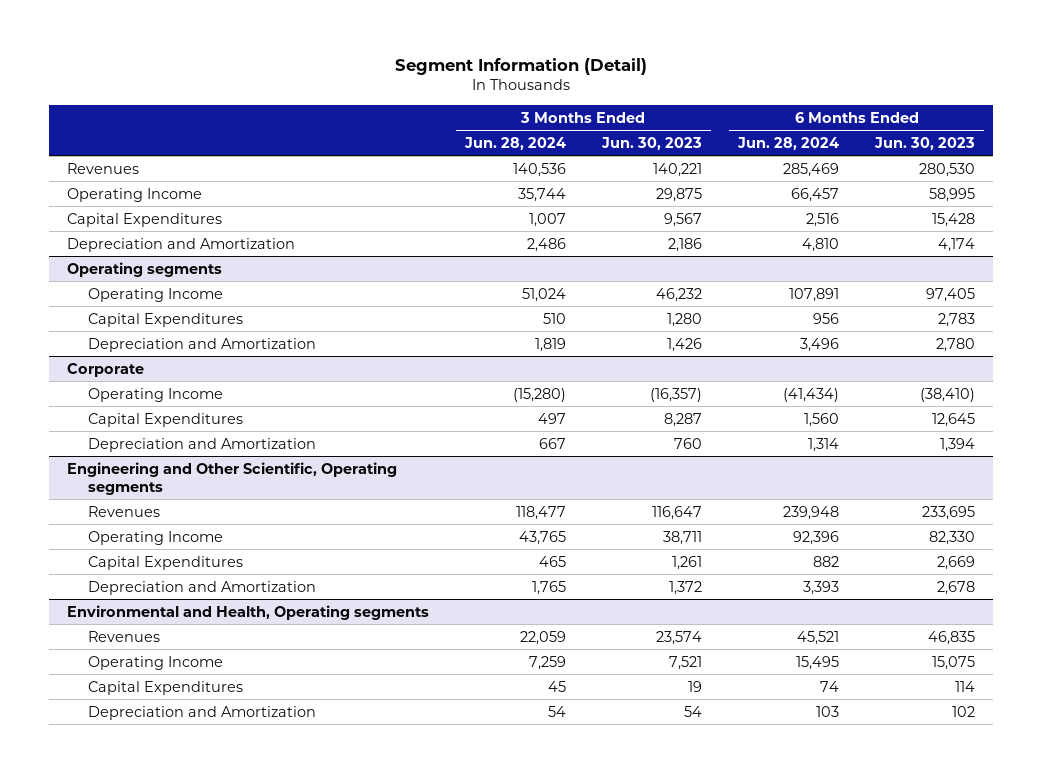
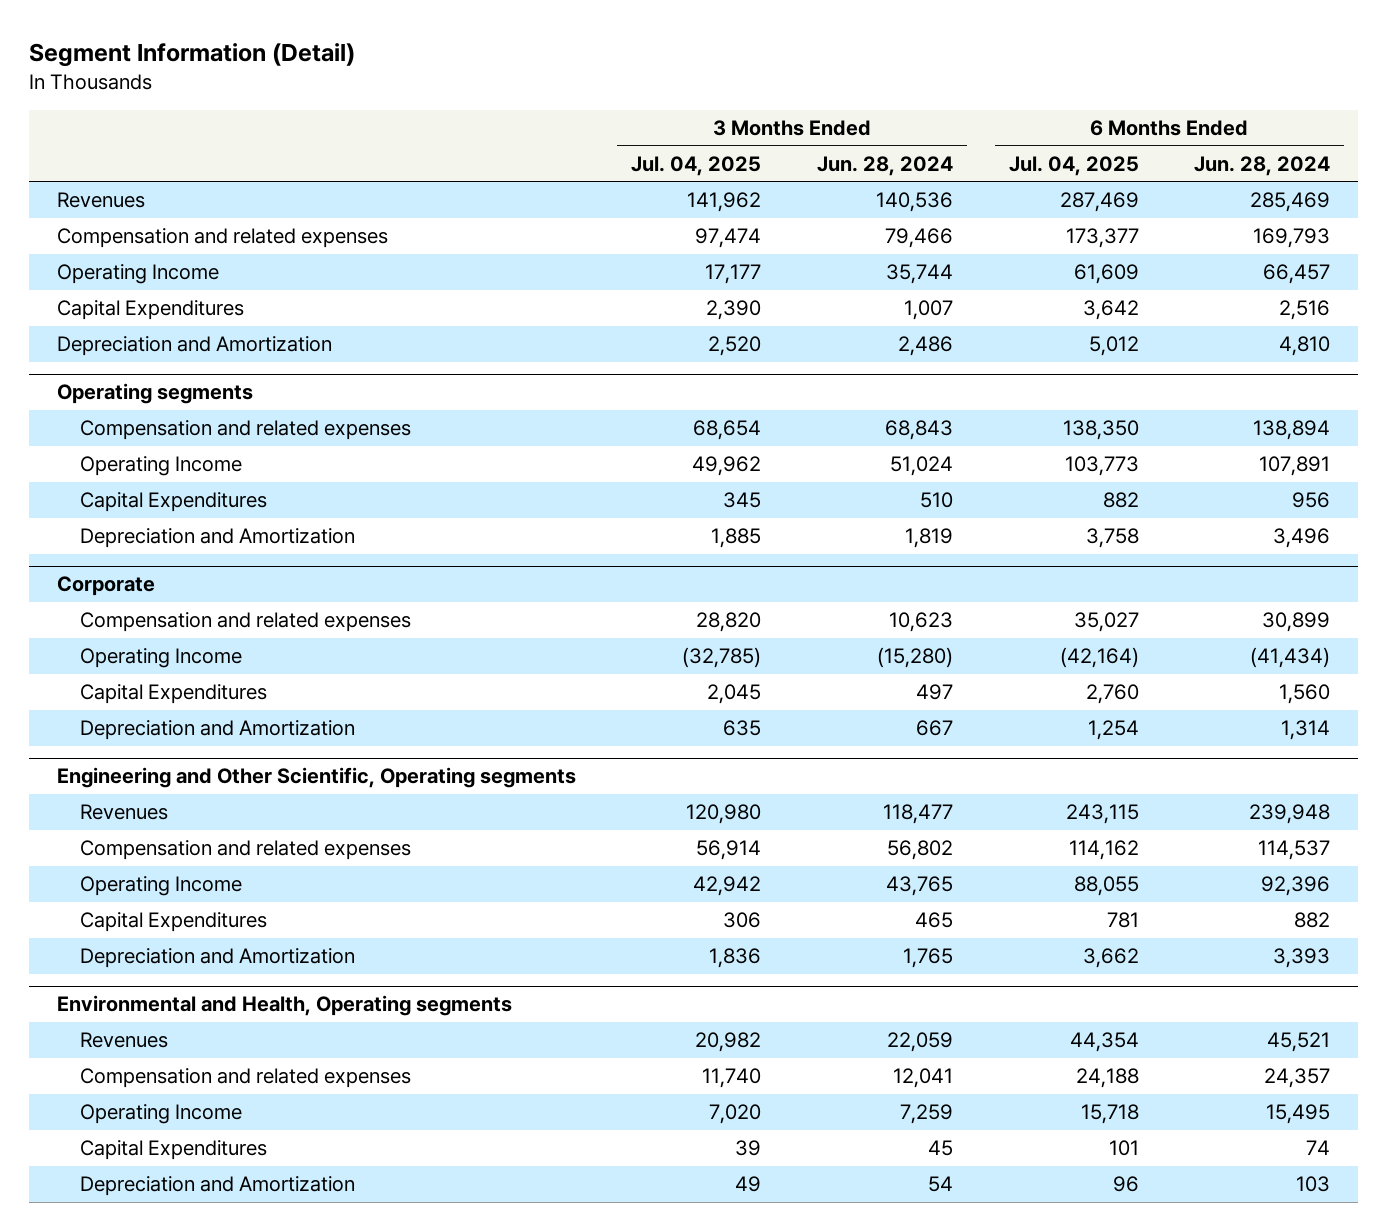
[600,136,702,150] Jun. 30, 2023 -> none
[874,136,976,150] Jun. 30, 2023 -> none
none -> [631,155,762,176] Jul. 04, 2025
none -> [1008,155,1139,176] Jul. 04, 2025
none -> [56,228,388,249] Compensation and related expenses
none -> [79,420,411,441] Compensation and related expenses
none -> [79,612,411,633] Compensation and related expenses
none -> [79,840,411,861] Compensation and related expenses
none -> [79,1068,411,1089] Compensation and related expenses

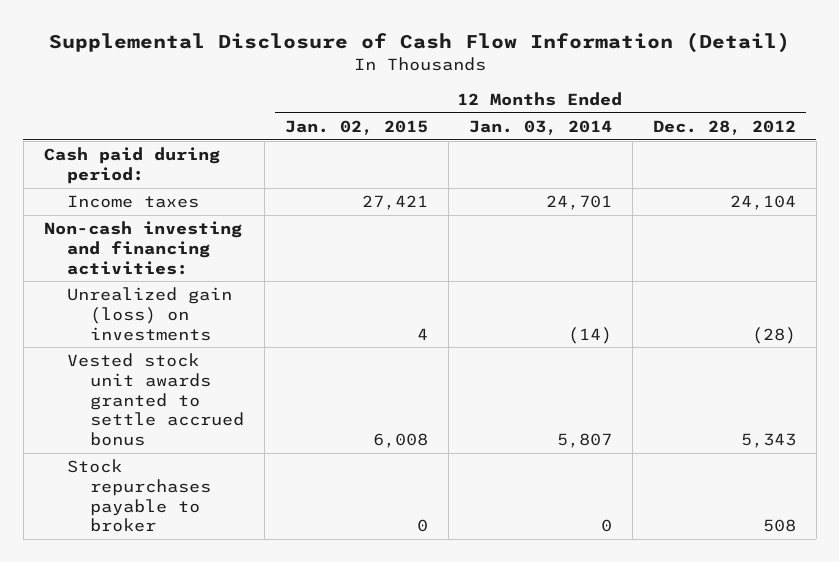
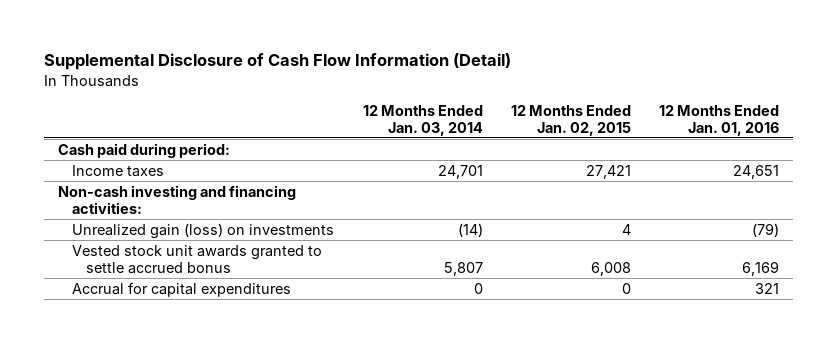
[652,119,796,135] Dec. 28, 2012 -> none
none -> [659,104,780,136] 12 Months Ended Jan. 01, 2016
[66,459,212,533] Stock repurchases payable to broker -> none
none -> [72,281,292,297] Accrual for capital expenditures

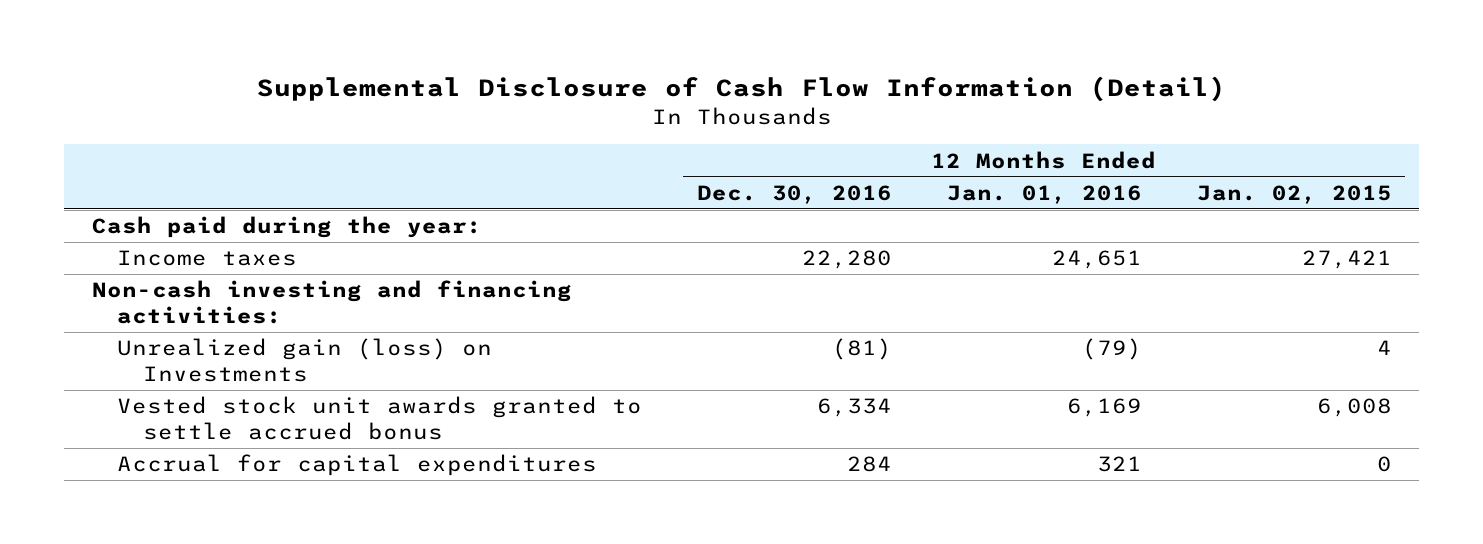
[362,104,483,136] 12 Months Ended Jan. 03, 2014 -> none
none -> [697,184,893,204] Dec. 30, 2016
[58,142,231,158] Cash paid during period: -> [91,216,482,239] Cash paid during the year:
[72,222,335,239] Unrealized gain (loss) on investments -> [117,338,493,382] Unrealized gain (loss) on Investments

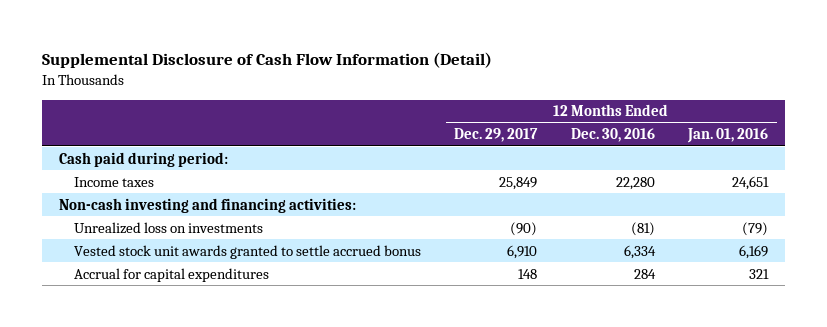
[1196,184,1392,204] Jan. 02, 2015 -> none
none -> [454,128,539,143] Dec. 29, 2017
[91,216,482,239] Cash paid during the year: -> [58,151,228,167] Cash paid during period:
[117,338,493,382] Unrealized gain (loss) on Investments -> [74,221,264,234] Unrealized loss on investments

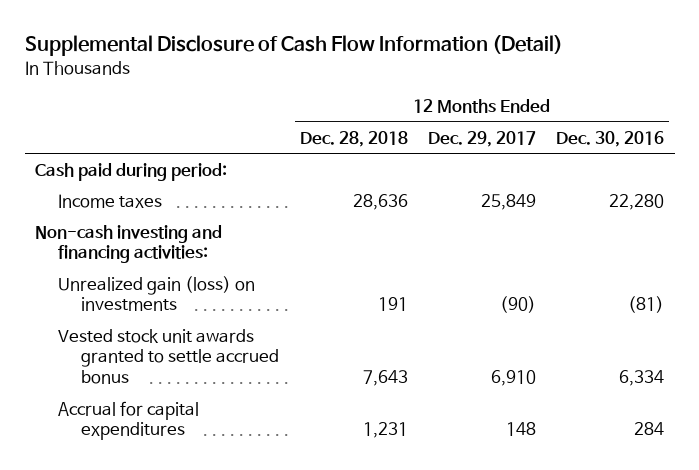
[687,128,769,144] Jan. 01, 2016 -> none
none -> [299,130,408,147] Dec. 28, 2018
[74,221,264,234] Unrealized loss on investments -> [58,275,256,312] Unrealized gain (loss) on investments

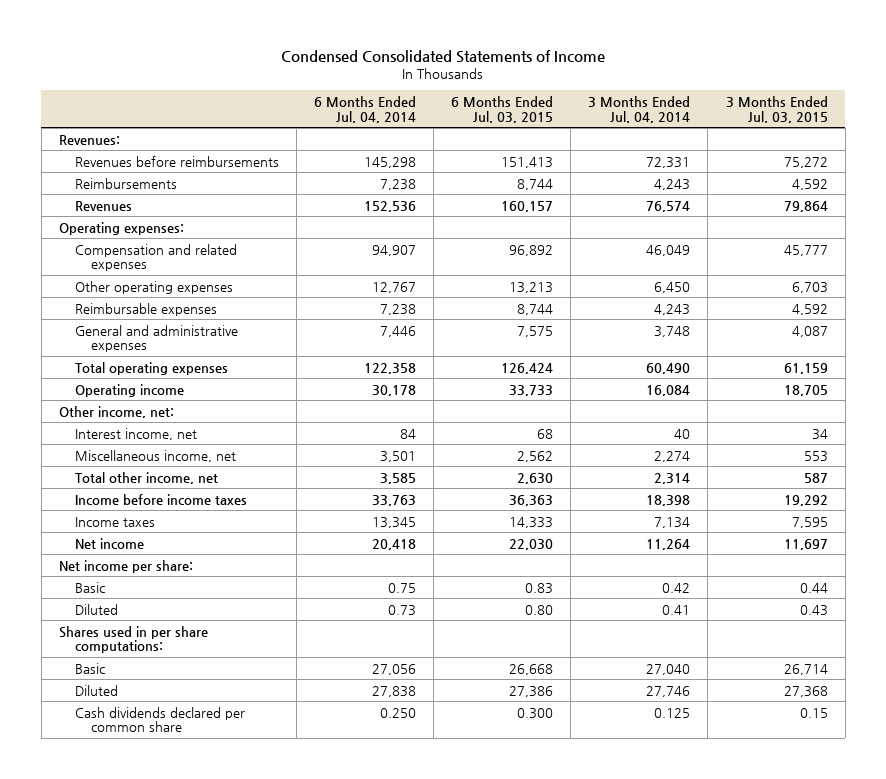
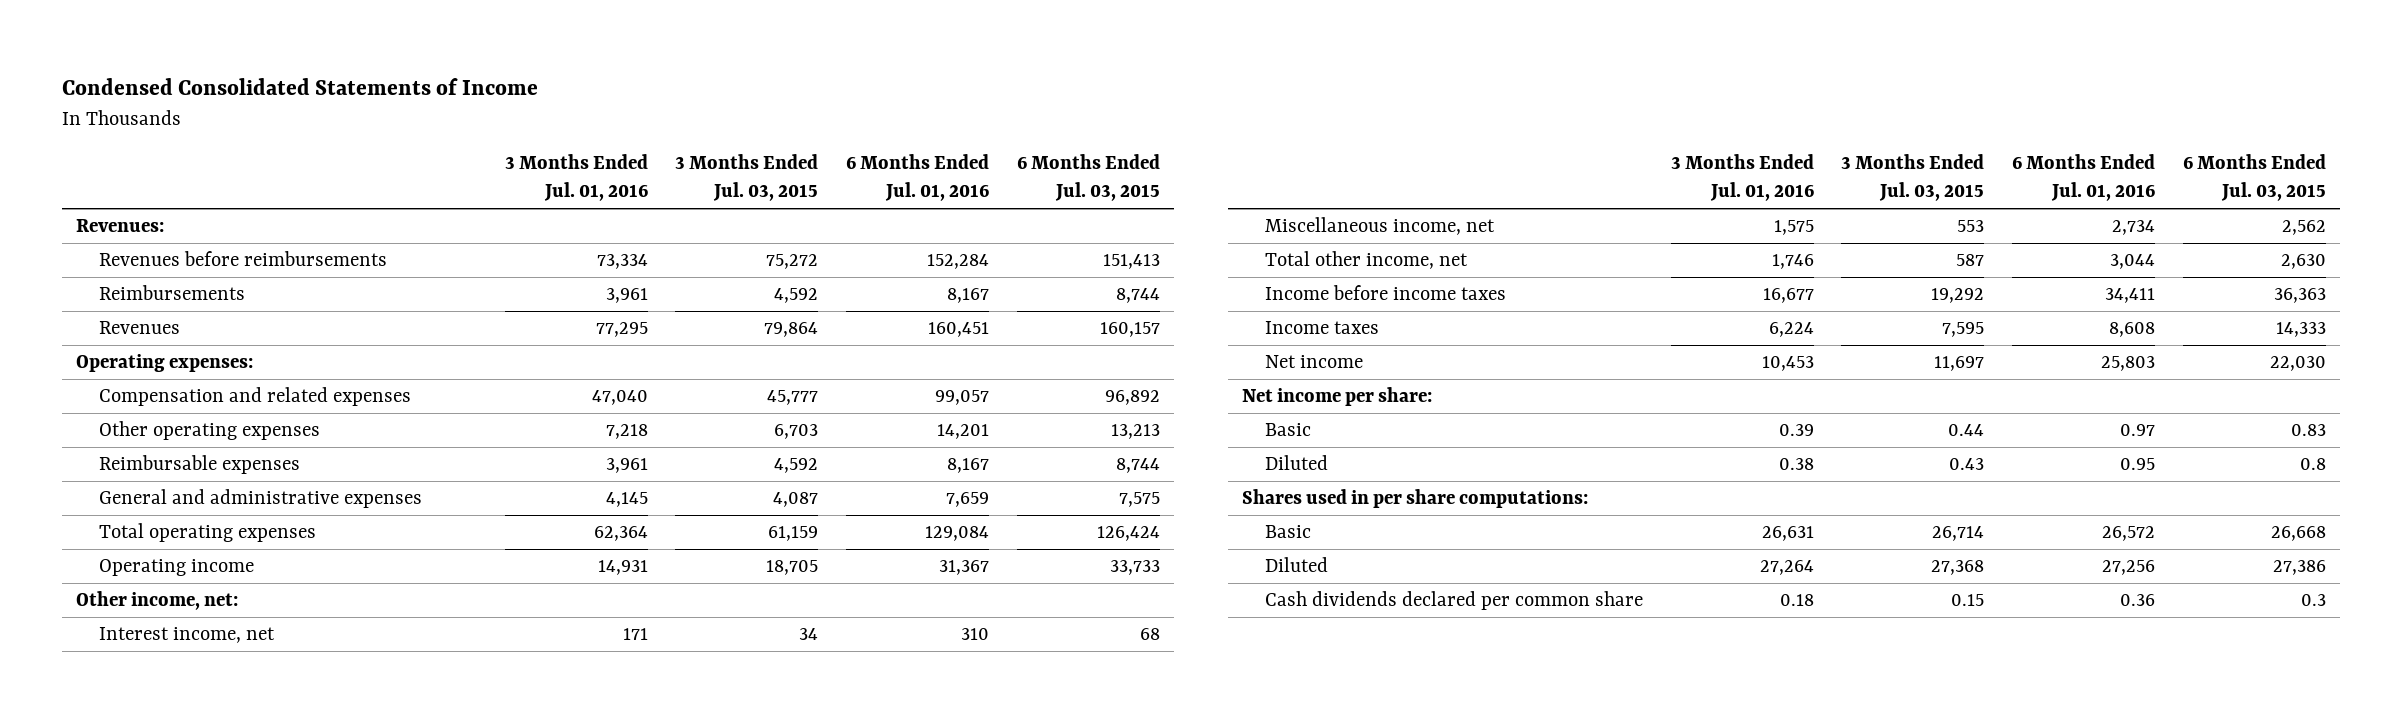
[313,95,416,123] 6 Months Ended Jul. 04, 2014 -> none
[588,95,691,123] 3 Months Ended Jul. 04, 2014 -> none
none -> [504,154,648,202] 3 Months Ended Jul. 01, 2016
none -> [846,154,990,202] 6 Months Ended Jul. 01, 2016
[525,604,554,615] 0.80 -> [2299,458,2326,471] 0.8
[517,707,554,719] 0.300 -> [2300,594,2326,607] 0.3

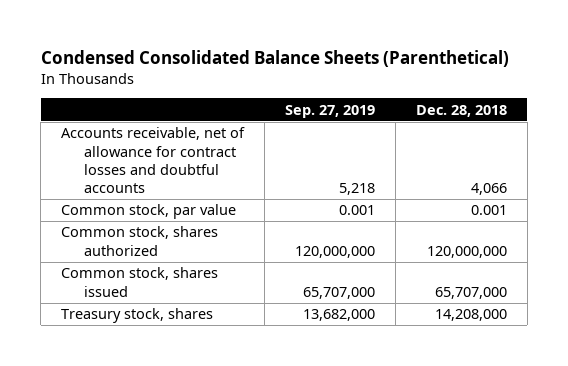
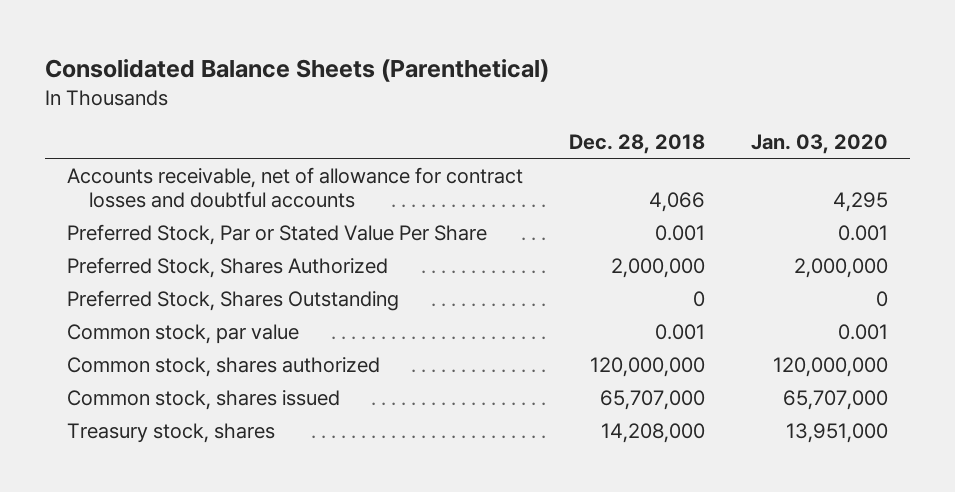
[40,49,509,67] Condensed Consolidated Balance Sheets (Parenthetical) -> [44,58,549,82] Consolidated Balance Sheets (Parenthetical)
[285,104,376,118] Sep. 27, 2019 -> none
none -> [750,133,888,154] Jan. 03, 2020
none -> [67,223,488,245] Preferred Stock, Par or Stated Value Per Share
none -> [67,256,389,278] Preferred Stock, Shares Authorized
none -> [67,289,400,311] Preferred Stock, Shares Outstanding

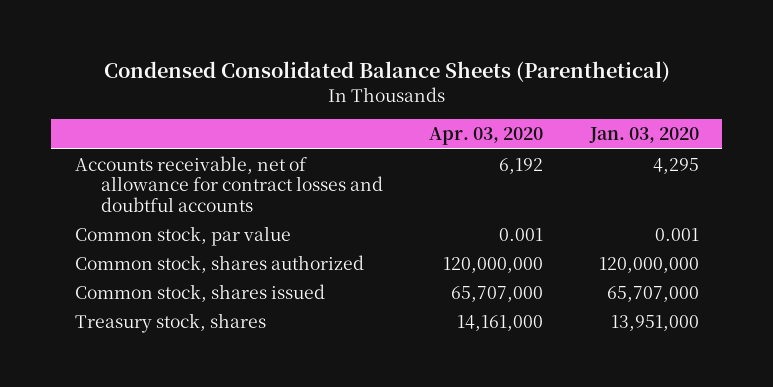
[44,58,549,82] Consolidated Balance Sheets (Parenthetical) -> [103,61,670,83] Condensed Consolidated Balance Sheets (Parenthetical)
[569,133,706,154] Dec. 28, 2018 -> none
none -> [429,127,544,146] Apr. 03, 2020
[67,223,488,245] Preferred Stock, Par or Stated Value Per Share -> none
[67,256,389,278] Preferred Stock, Shares Authorized -> none
[67,289,400,311] Preferred Stock, Shares Outstanding -> none

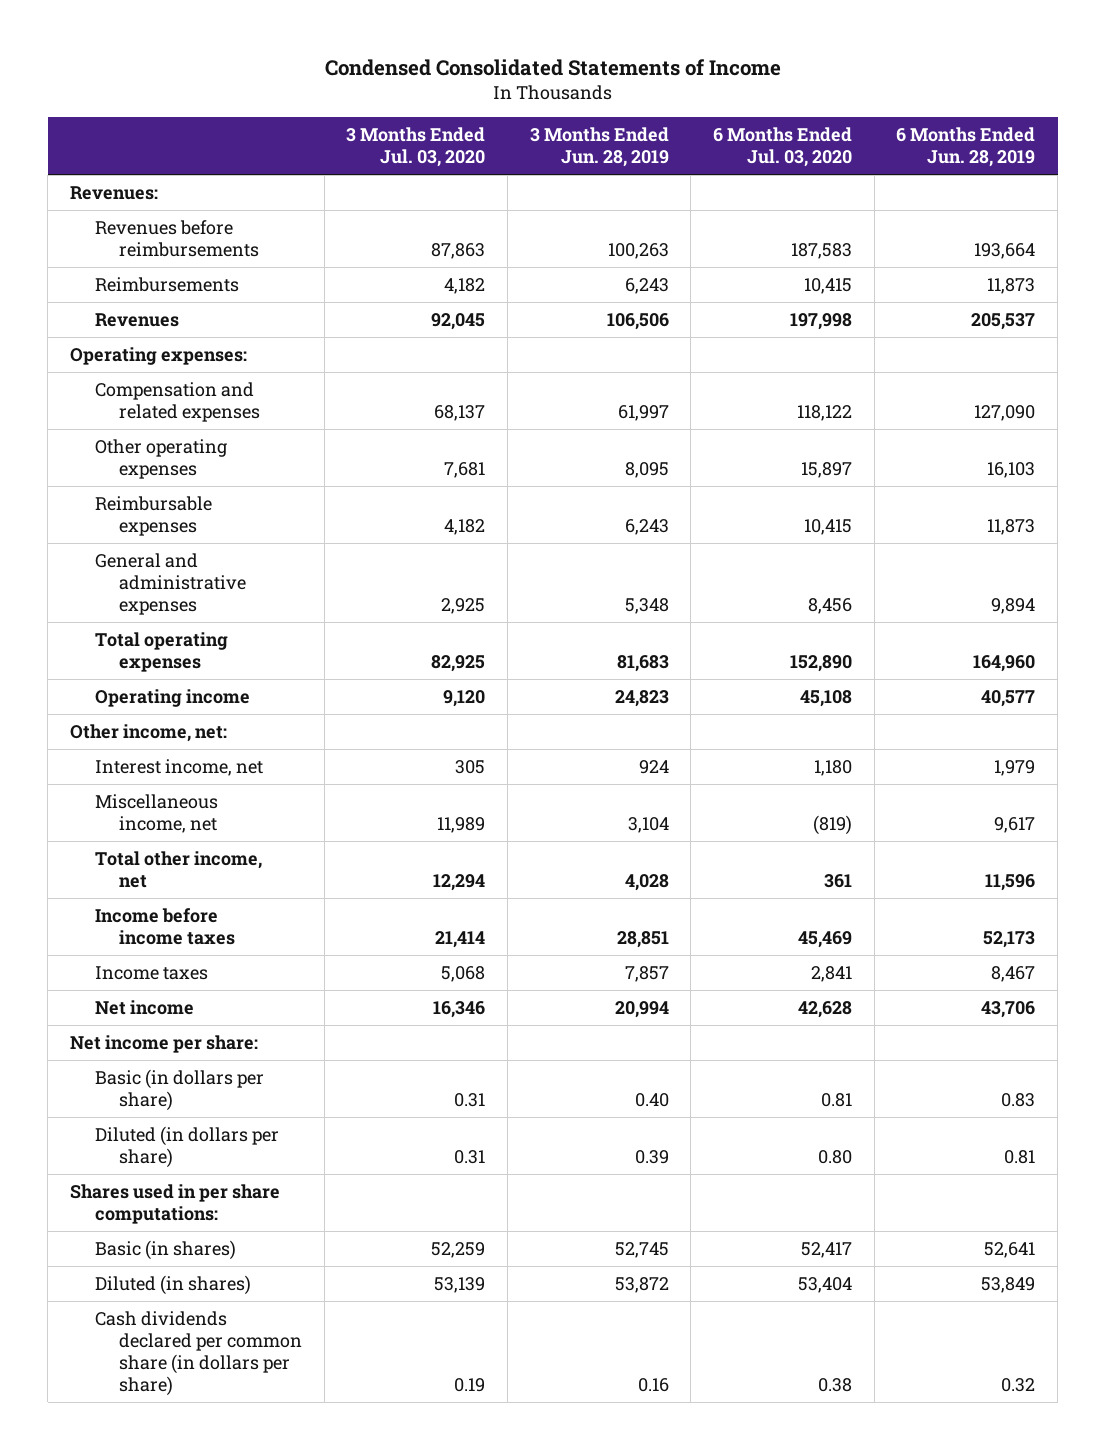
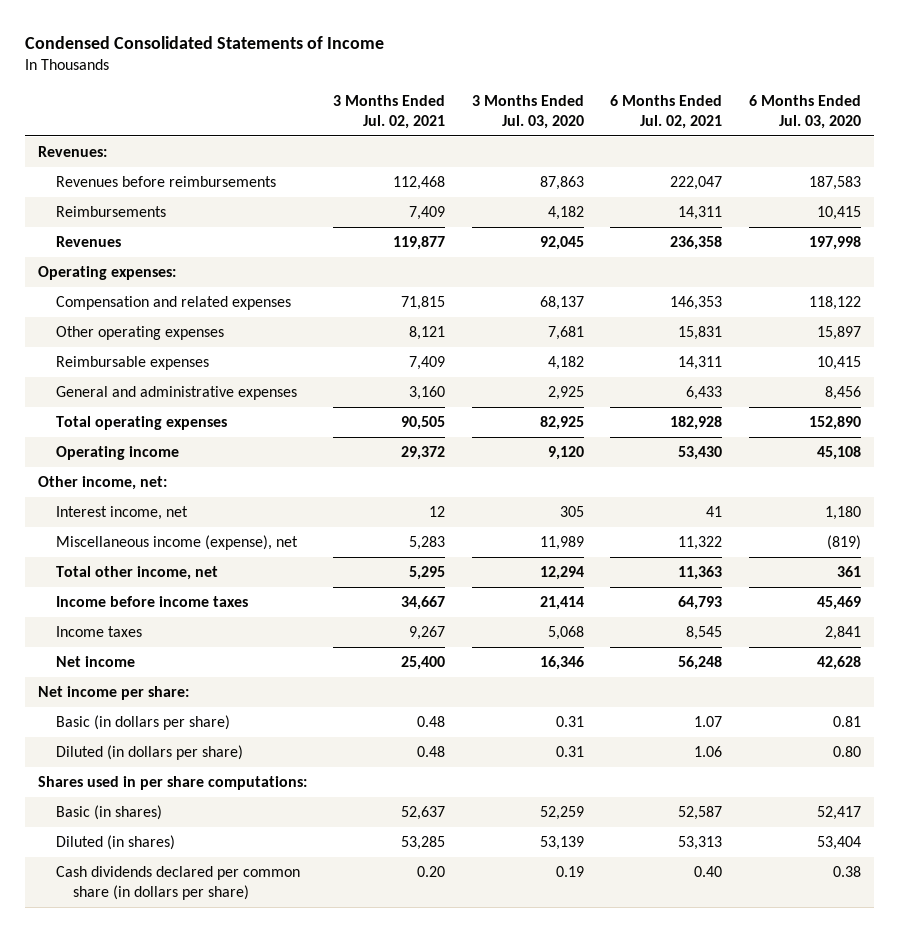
[529,127,669,167] 3 Months Ended Jun. 28, 2019 -> none
[896,127,1036,167] 6 Months Ended Jun. 28, 2019 -> none
none -> [333,94,446,129] 3 Months Ended Jul. 02, 2021
none -> [610,94,723,129] 6 Months Ended Jul. 02, 2021
[94,793,218,833] Miscellaneous income, net -> [55,535,298,551] Miscellaneous income (expense), net

